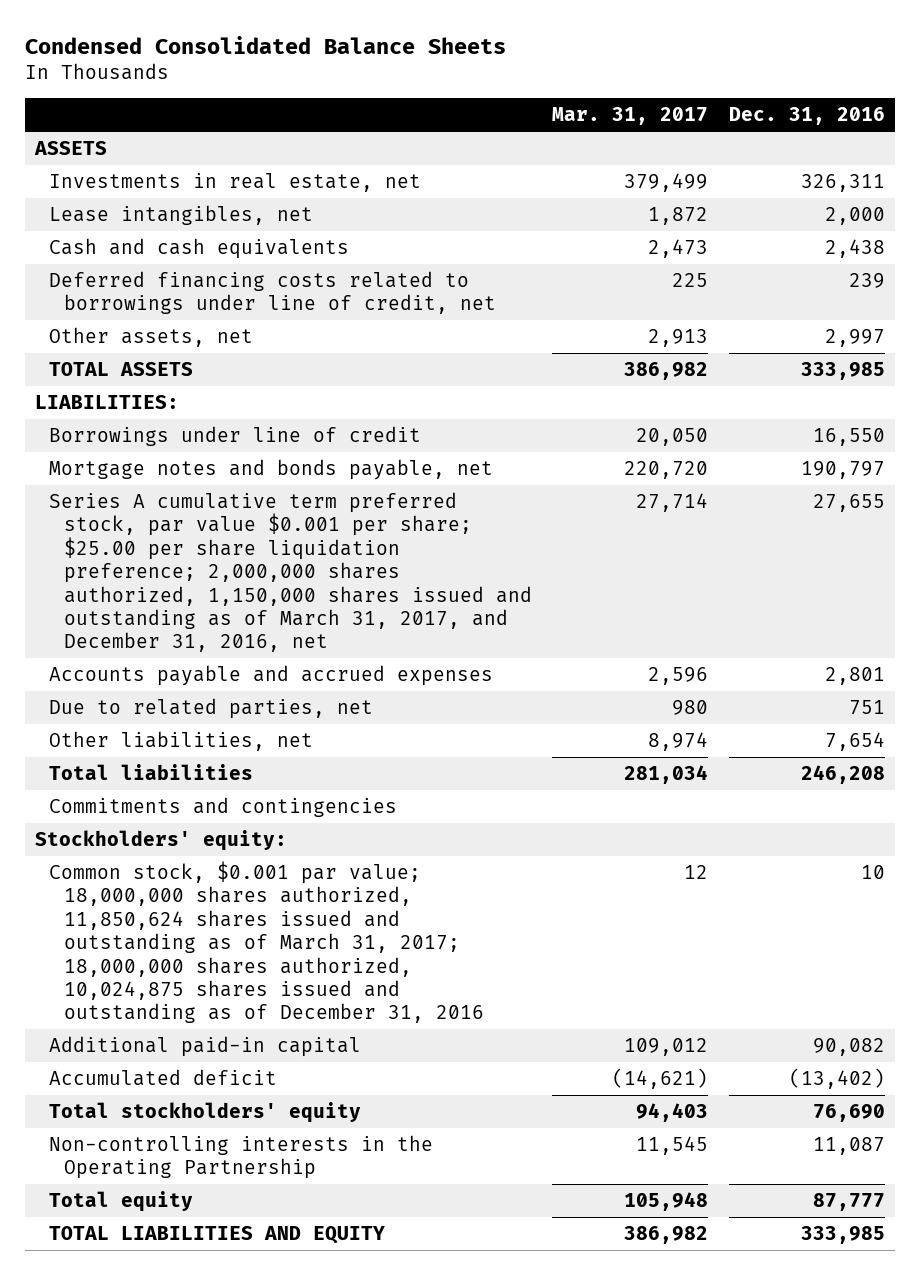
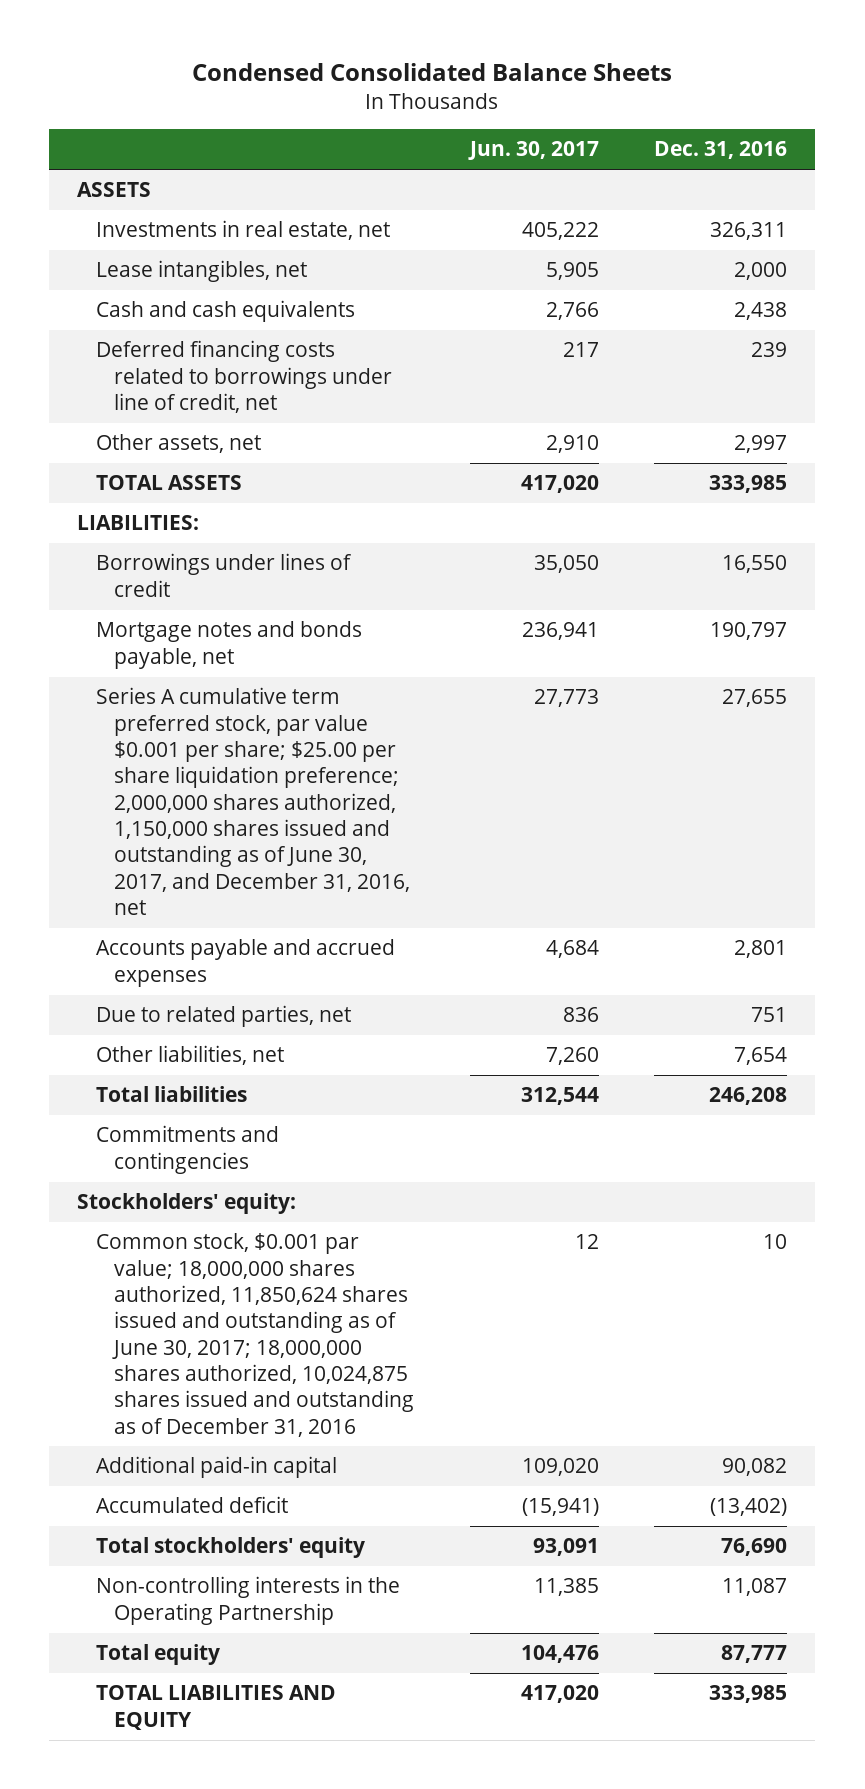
[552,107,709,126] Mar. 31, 2017 -> none
none -> [467,141,599,161] Jun. 30, 2017
[49,426,422,447] Borrowings under line of credit -> [95,553,352,597] Borrowings under lines of credit
[49,492,533,653] Series A cumulative term preferred stock, par value $0.001 per share; $25.00 per share liquidation preference; 2,000,000 shares authorized, 1,150,000 shares issued and outstanding as of March 31, 2017, and December 31, 2016, net -> [95,687,410,915] Series A cumulative term preferred stock, par value $0.001 per share; $25.00 per share liquidation preference; 2,000,000 shares authorized, 1,150,000 shares issued and outstanding as of June 30, 2017, and December 31, 2016, net
[49,861,485,1024] Common stock, $0.001 par value; 18,000,000 shares authorized, 11,850,624 shares issued and outstanding as of March 31, 2017; 18,000,000 shares authorized, 10,024,875 shares issued and outstanding as of December 31, 2016 -> [95,1233,414,1437] Common stock, $0.001 par value; 18,000,000 shares authorized, 11,850,624 shares issued and outstanding as of June 30, 2017; 18,000,000 shares authorized, 10,024,875 shares issued and outstanding as of December 31, 2016

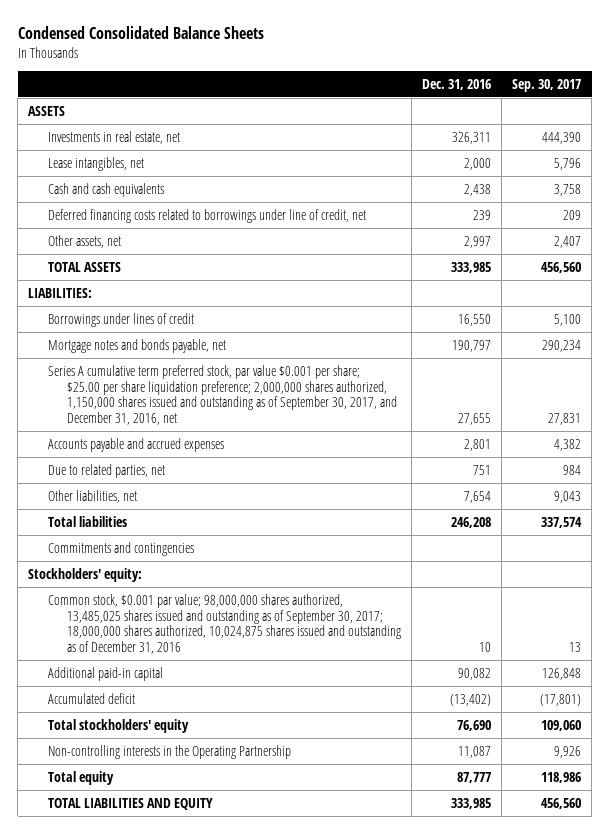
[467,141,599,161] Jun. 30, 2017 -> none
none -> [512,78,582,92] Sep. 30, 2017
[95,687,410,915] Series A cumulative term preferred stock, par value $0.001 per share; $25.00 per share liquidation preference; 2,000,000 shares authorized, 1,150,000 shares issued and outstanding as of June 30, 2017, and December 31, 2016, net -> [47,364,398,426] Series A cumulative term preferred stock, par value $0.001 per share; $25.00 per share liquidation preference; 2,000,000 shares authorized, 1,150,000 shares issued and outstanding as of September 30, 2017, and December 31, 2016, net
[95,1233,414,1437] Common stock, $0.001 par value; 18,000,000 shares authorized, 11,850,624 shares issued and outstanding as of June 30, 2017; 18,000,000 shares authorized, 10,024,875 shares issued and outstanding as of December 31, 2016 -> [47,593,402,655] Common stock, $0.001 par value; 98,000,000 shares authorized, 13,485,025 shares issued and outstanding as of September 30, 2017; 18,000,000 shares authorized, 10,024,875 shares issued and outstanding as of December 31, 2016

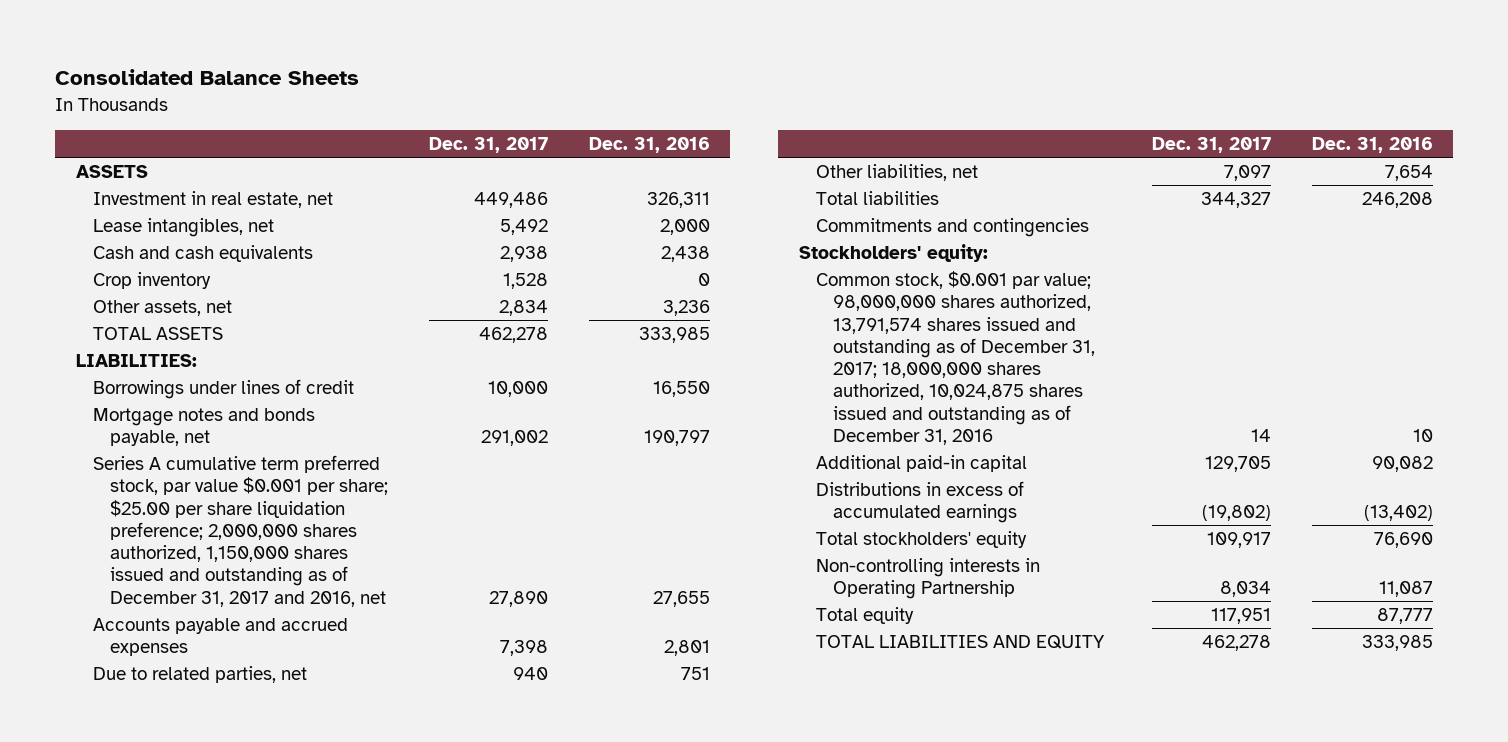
[17,26,264,40] Condensed Consolidated Balance Sheets -> [55,68,360,85] Consolidated Balance Sheets
[512,78,582,92] Sep. 30, 2017 -> none
none -> [428,137,548,154] Dec. 31, 2017
[47,130,180,144] Investments in real estate, net -> [92,191,333,209] Investment in real estate, net
[47,208,366,223] Deferred financing costs related to borrowings under line of credit, net -> none
none -> [92,272,211,290] Crop inventory
[464,235,492,248] 2,997 -> [662,300,710,317] 3,236
[47,364,398,426] Series A cumulative term preferred stock, par value $0.001 per share; $25.00 per share liquidation preference; 2,000,000 shares authorized, 1,150,000 shares issued and outstanding as of September 30, 2017, and December 31, 2016, net -> [92,455,388,607] Series A cumulative term preferred stock, par value $0.001 per share; $25.00 per share liquidation preference; 2,000,000 shares authorized, 1,150,000 shares issued and outstanding as of December 31, 2017 and 2016, net
[47,593,402,655] Common stock, $0.001 par value; 98,000,000 shares authorized, 13,485,025 shares issued and outstanding as of September 30, 2017; 18,000,000 shares authorized, 10,024,875 shares issued and outstanding as of December 31, 2016 -> [815,271,1095,445] Common stock, $0.001 par value; 98,000,000 shares authorized, 13,791,574 shares issued and outstanding as of December 31, 2017; 18,000,000 shares authorized, 10,024,875 shares issued and outstanding as of December 31, 2016
[47,692,135,704] Accumulated deficit -> [815,481,1024,524] Distributions in excess of accumulated earnings
[47,744,291,759] Non-controlling interests in the Operating Partnership -> [815,558,1040,600] Non-controlling interests in Operating Partnership

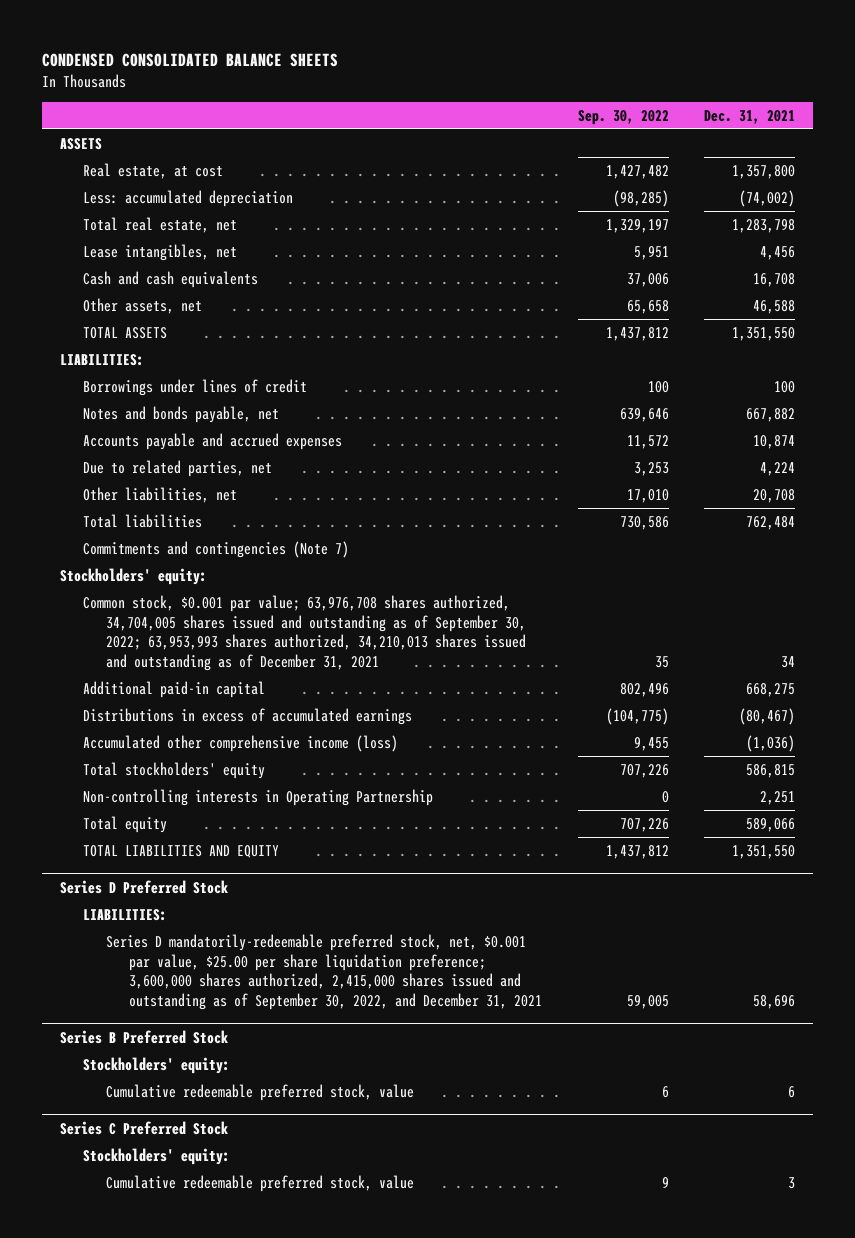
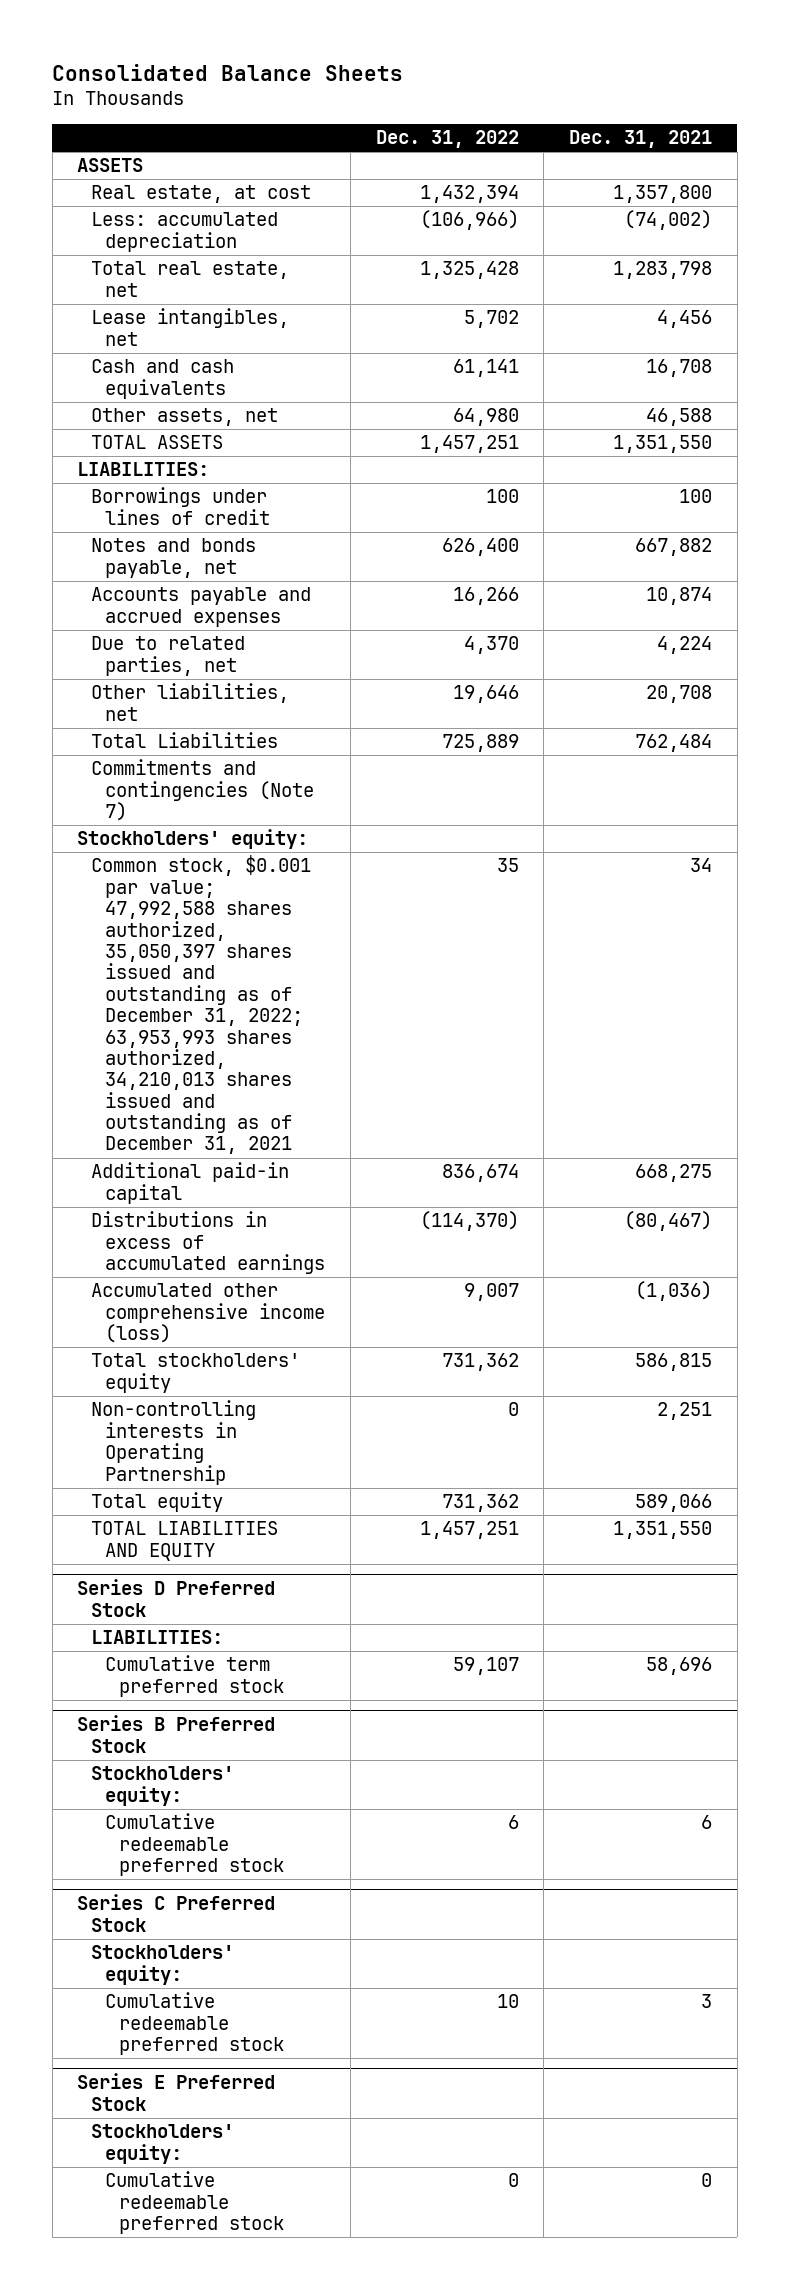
[42,52,339,67] CONDENSED CONSOLIDATED BALANCE SHEETS -> [52,63,404,81] Consolidated Balance Sheets
[577,109,669,125] Sep. 30, 2022 -> none
none -> [375,130,519,149] Dec. 31, 2022
[82,513,202,528] Total liabilities -> [91,732,279,749] Total Liabilities
[82,594,527,671] Common stock, $0.001 par value; 63,976,708 shares authorized, 34,704,005 shares issued and outstanding as of September 30, 2022; 63,953,993 shares authorized, 34,210,013 shares issued and outstanding as of December 31, 2021 -> [91,855,312,1155] Common stock, $0.001 par value; 47,992,588 shares authorized, 35,050,397 shares issued and outstanding as of December 31, 2022; 63,953,993 shares authorized, 34,210,013 shares issued and outstanding as of December 31, 2021
[106,933,543,1010] Series D mandatorily-redeemable preferred stock, net, $0.001 par value, $25.00 per share liquidation preference; 3,600,000 shares authorized, 2,415,000 shares issued and outstanding as of September 30, 2022, and December 31, 2021 -> [105,1655,285,1697] Cumulative term preferred stock
[106,1083,415,1101] Cumulative redeemable preferred stock, value -> [105,1813,285,1877] Cumulative redeemable preferred stock
[106,1174,415,1192] Cumulative redeemable preferred stock, value -> [105,1992,285,2056] Cumulative redeemable preferred stock
none -> [77,2073,276,2111] Series E Preferred Stock
none -> [91,2124,235,2164] Stockholders' equity:
none -> [105,2171,285,2235] Cumulative redeemable preferred stock

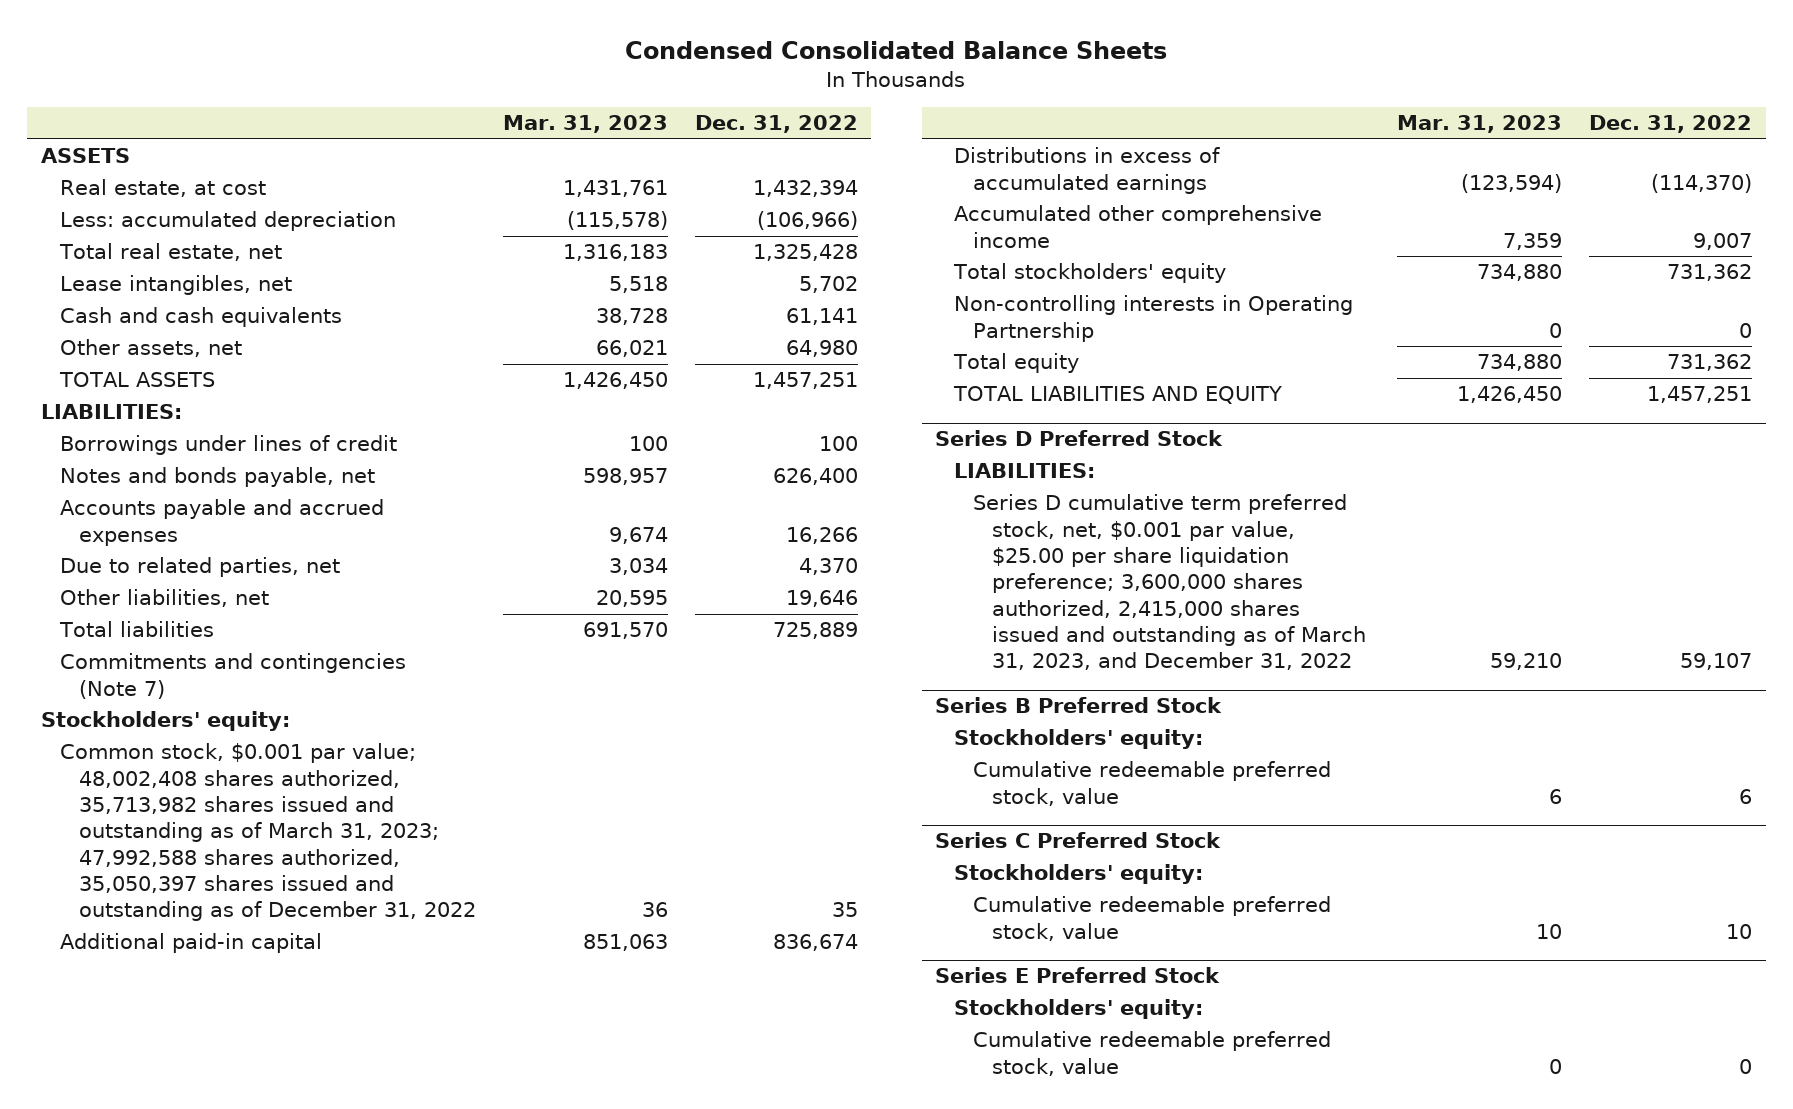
[52,63,404,81] Consolidated Balance Sheets -> [625,41,1168,60] Condensed Consolidated Balance Sheets
[569,130,713,149] Dec. 31, 2021 -> none
none -> [502,115,668,134] Mar. 31, 2023
[91,732,279,749] Total Liabilities -> [58,621,214,638] Total liabilities
[91,855,312,1155] Common stock, $0.001 par value; 47,992,588 shares authorized, 35,050,397 shares issued and outstanding as of December 31, 2022; 63,953,993 shares authorized, 34,210,013 shares issued and outstanding as of December 31, 2021 -> [59,743,476,922] Common stock, $0.001 par value; 48,002,408 shares authorized, 35,713,982 shares issued and outstanding as of March 31, 2023; 47,992,588 shares authorized, 35,050,397 shares issued and outstanding as of December 31, 2022
[91,1283,326,1344] Accumulated other comprehensive income (loss) -> [954,205,1323,248] Accumulated other comprehensive income
[105,1655,285,1697] Cumulative term preferred stock -> [973,494,1367,671] Series D cumulative term preferred stock, net, $0.001 par value, $25.00 per share liquidation preference; 3,600,000 shares authorized, 2,415,000 shares issued and outstanding as of March 31, 2023, and December 31, 2022
[105,1813,285,1877] Cumulative redeemable preferred stock -> [973,761,1332,806] Cumulative redeemable preferred stock, value
[105,1992,285,2056] Cumulative redeemable preferred stock -> [973,896,1332,941] Cumulative redeemable preferred stock, value
[105,2171,285,2235] Cumulative redeemable preferred stock -> [973,1031,1332,1076] Cumulative redeemable preferred stock, value

